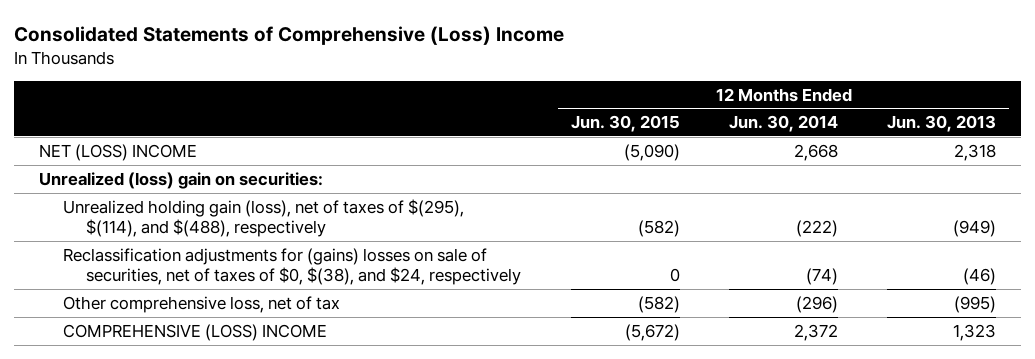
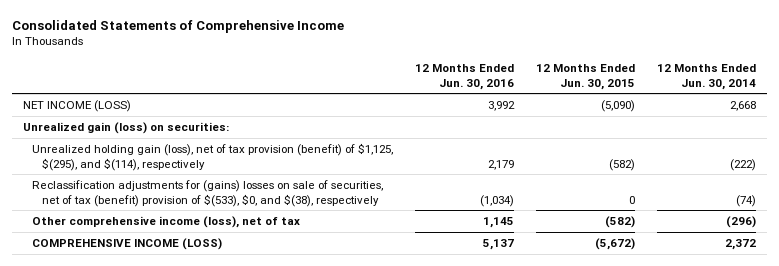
[14,25,565,45] Consolidated Statements of Comprehensive (Loss) Income -> [11,19,344,33] Consolidated Statements of Comprehensive Income
[887,115,997,133] Jun. 30, 2013 -> none
none -> [415,63,515,90] 12 Months Ended Jun. 30, 2016
[38,143,197,161] NET (LOSS) INCOME -> [22,99,131,112] NET INCOME (LOSS)
[38,171,323,189] Unrealized (loss) gain on securities: -> [22,121,229,134] Unrealized gain (loss) on securities:
[62,198,464,238] Unrealized holding gain (loss), net of taxes of $(295), $(114), and $(488), respectively -> [32,142,394,171] Unrealized holding gain (loss), net of tax provision (benefit) of $1,125, $(295), and $(114), respectively
[62,247,522,286] Reclassification adjustments for (gains) losses on sale of securities, net of taxes of $0, $(38), and $24, respectively -> [32,179,384,207] Reclassification adjustments for (gains) losses on sale of securities, net of tax (benefit) provision of $(533), $0, and $(38), respectively
[62,295,340,313] Other comprehensive loss, net of tax -> [32,215,301,228] Other comprehensive income (loss), net of tax
[62,323,327,341] COMPREHENSIVE (LOSS) INCOME -> [32,237,223,250] COMPREHENSIVE INCOME (LOSS)

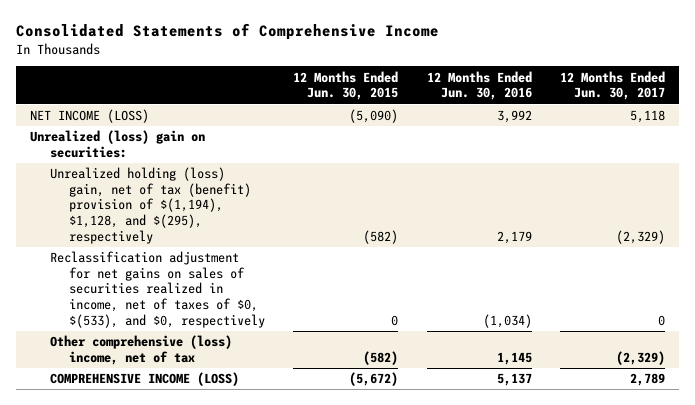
[656,63,756,90] 12 Months Ended Jun. 30, 2014 -> none
none -> [559,70,665,101] 12 Months Ended Jun. 30, 2017
[22,121,229,134] Unrealized gain (loss) on securities: -> [30,130,206,158] Unrealized (loss) gain on securities:
[32,142,394,171] Unrealized holding gain (loss), net of tax provision (benefit) of $1,125, $(295), and $(114), respectively -> [49,167,252,244] Unrealized holding (loss) gain, net of tax (benefit) provision of $(1,194), $1,128, and $(295), respectively
[32,179,384,207] Reclassification adjustments for (gains) losses on sale of securities, net of tax (benefit) provision of $(533), $0, and $(38), respectively -> [49,251,266,328] Reclassification adjustment for net gains on sales of securities realized in income, net of taxes of $0, $(533), and $0, respectively
[32,215,301,228] Other comprehensive income (loss), net of tax -> [49,335,232,365] Other comprehensive (loss) income, net of tax

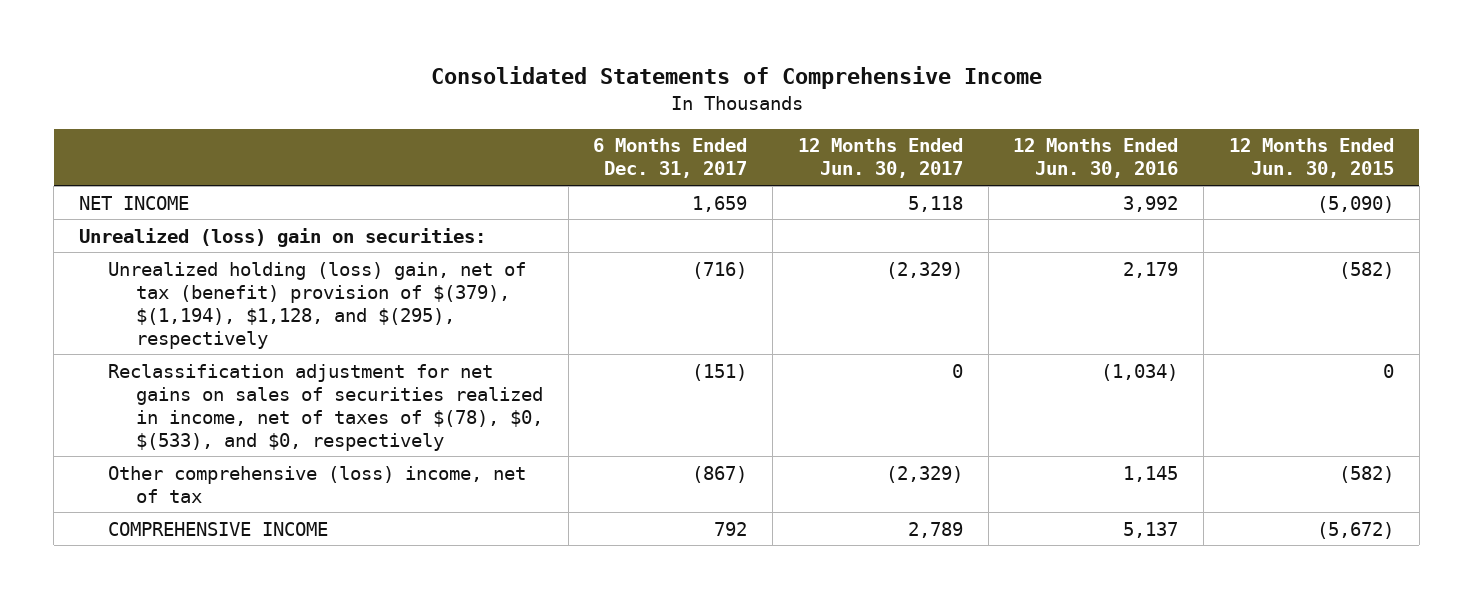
none -> [593,138,748,179] 6 Months Ended Dec. 31, 2017
[30,109,150,124] NET INCOME (LOSS) -> [79,195,190,210] NET INCOME
[49,167,252,244] Unrealized holding (loss) gain, net of tax (benefit) provision of $(1,194), $1,128, and $(295), respectively -> [107,261,526,349] Unrealized holding (loss) gain, net of tax (benefit) provision of $(379), $(1,194), $1,128, and $(295), respectively
[49,251,266,328] Reclassification adjustment for net gains on sales of securities realized in income, net of taxes of $0, $(533), and $0, respectively -> [107,363,543,451] Reclassification adjustment for net gains on sales of securities realized in income, net of taxes of $(78), $0, $(533), and $0, respectively
[49,372,239,387] COMPREHENSIVE INCOME (LOSS) -> [107,521,328,536] COMPREHENSIVE INCOME

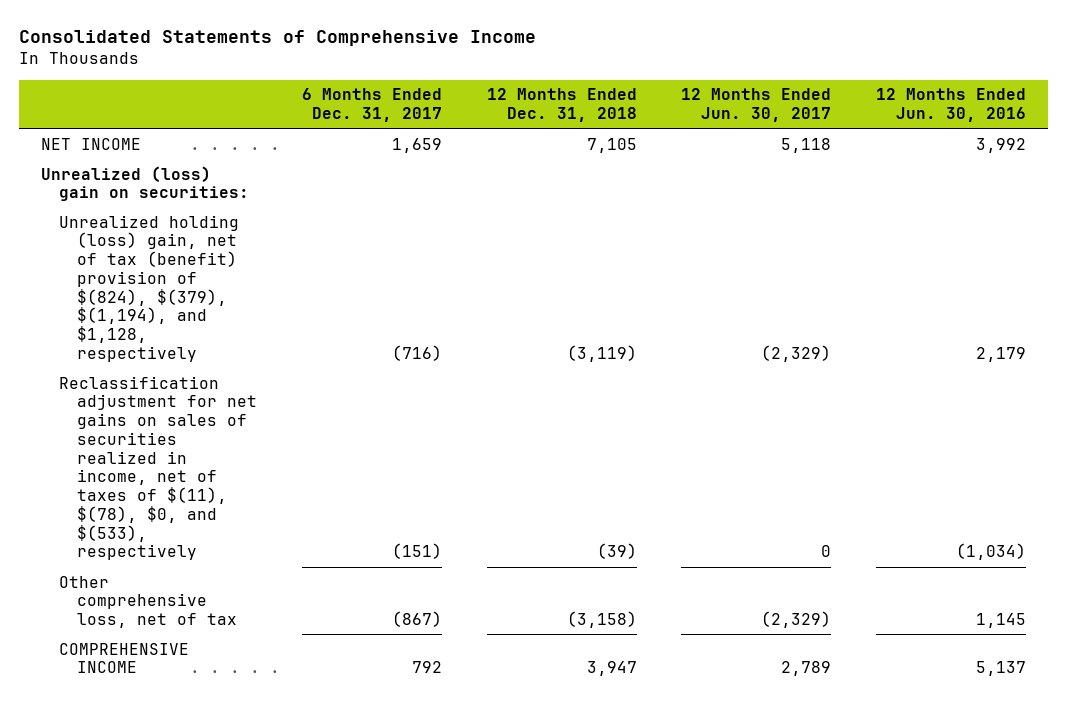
[1228,138,1394,179] 12 Months Ended Jun. 30, 2015 -> none
none -> [486,88,637,123] 12 Months Ended Dec. 31, 2018
[107,261,526,349] Unrealized holding (loss) gain, net of tax (benefit) provision of $(379), $(1,194), $1,128, and $(295), respectively -> [59,214,240,362] Unrealized holding (loss) gain, net of tax (benefit) provision of $(824), $(379), $(1,194), and $1,128, respectively
[107,363,543,451] Reclassification adjustment for net gains on sales of securities realized in income, net of taxes of $(78), $0, $(533), and $0, respectively -> [59,375,258,561] Reclassification adjustment for net gains on sales of securities realized in income, net of taxes of $(11), $(78), $0, and $(533), respectively
[107,465,526,503] Other comprehensive (loss) income, net of tax -> [59,575,238,629] Other comprehensive loss, net of tax

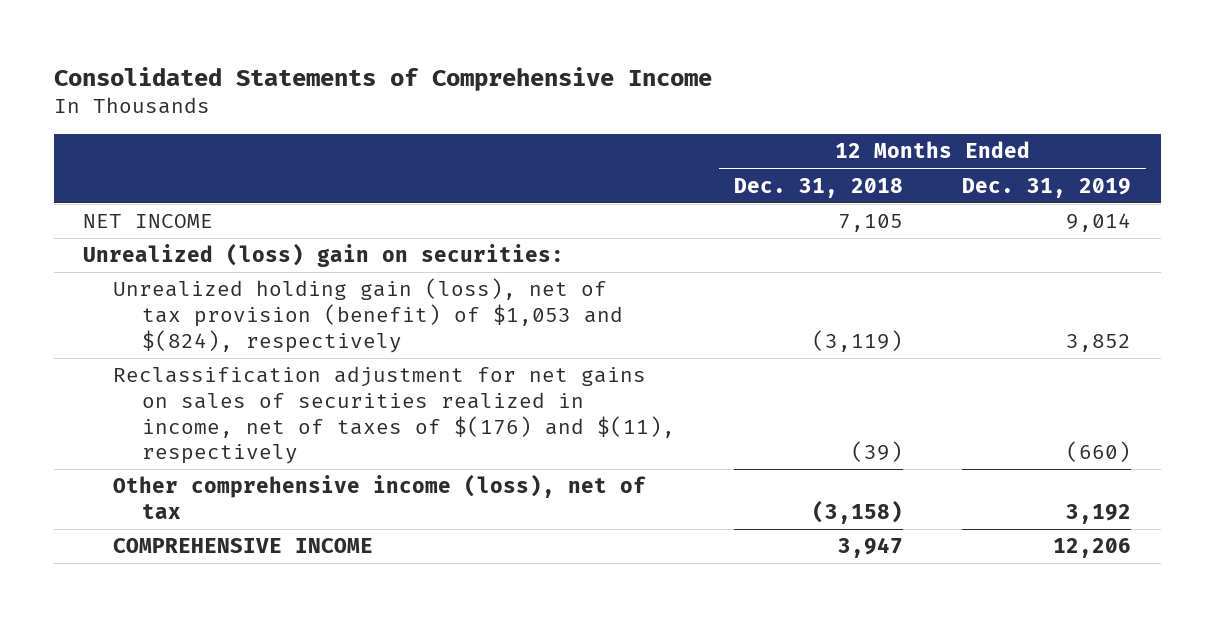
[302,88,443,123] 6 Months Ended Dec. 31, 2017 -> none
[681,88,832,123] 12 Months Ended Jun. 30, 2017 -> none
[876,88,1027,123] 12 Months Ended Jun. 30, 2016 -> none
none -> [962,177,1132,198] Dec. 31, 2019
[59,214,240,362] Unrealized holding (loss) gain, net of tax (benefit) provision of $(824), $(379), $(1,194), and $1,128, respectively -> [112,278,624,353] Unrealized holding gain (loss), net of tax provision (benefit) of $1,053 and $(824), respectively
[59,375,258,561] Reclassification adjustment for net gains on sales of securities realized in income, net of taxes of $(11), $(78), $0, and $(533), respectively -> [112,366,676,465] Reclassification adjustment for net gains on sales of securities realized in income, net of taxes of $(176) and $(11), respectively
[59,575,238,629] Other comprehensive loss, net of tax -> [112,474,646,520] Other comprehensive income (loss), net of tax

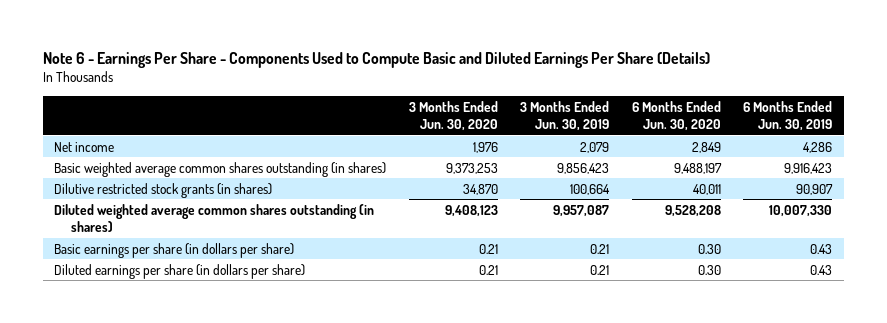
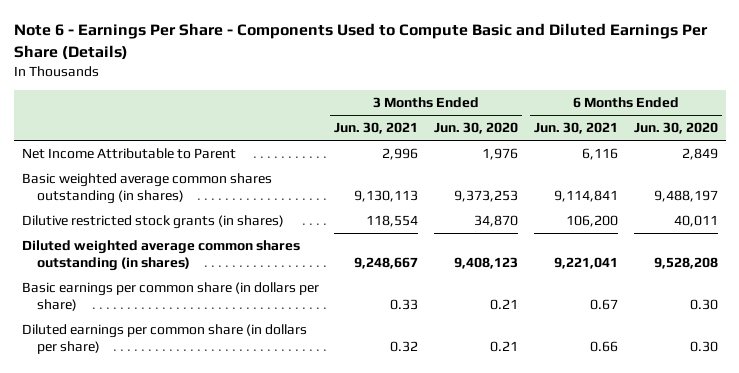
[520,100,610,131] 3 Months Ended Jun. 30, 2019 -> none
[743,100,833,131] 6 Months Ended Jun. 30, 2019 -> none
none -> [334,122,419,135] Jun. 30, 2021
none -> [533,122,618,135] Jun. 30, 2021
[54,141,115,152] Net income -> [21,148,236,160] Net Income Attributable to Parent
[54,242,295,258] Basic earnings per share (in dollars per share) -> [21,282,319,311] Basic earnings per common share (in dollars per share)
[54,263,306,279] Diluted earnings per share (in dollars per share) -> [21,324,307,354] Diluted earnings per common share (in dollars per share)

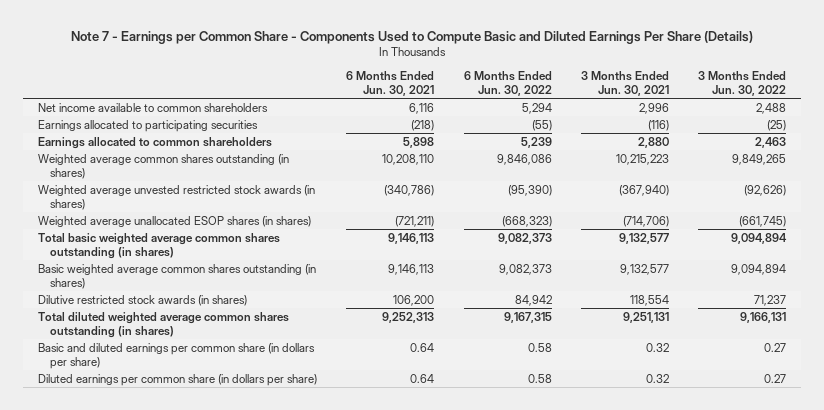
[13,23,708,61] Note 6 - Earnings Per Share - Components Used to Compute Basic and Diluted Earnings Per Share (Details) -> [71,30,754,44] Note 7 - Earnings per Common Share - Components Used to Compute Basic and Diluted Earnings Per Share (Details)
[434,122,519,135] Jun. 30, 2020 -> none
[633,122,718,135] Jun. 30, 2020 -> none
none -> [463,70,552,96] 6 Months Ended Jun. 30, 2022
none -> [698,70,787,96] 3 Months Ended Jun. 30, 2022
[21,148,236,160] Net Income Attributable to Parent -> [37,102,268,112] Net income available to common shareholders
none -> [37,119,258,132] Earnings allocated to participating securities
none -> [37,136,272,149] Earnings allocated to common shareholders
none -> [37,153,289,179] Weighted average common shares outstanding (in shares)
none -> [37,184,315,210] Weighted average unvested restricted stock awards (in shares)
none -> [37,215,311,227] Weighted average unallocated ESOP shares (in shares)
none -> [37,232,280,259] Total basic weighted average common shares outstanding (in shares)
[354,189,419,202] 9,130,113 -> [620,263,670,275] 9,132,577
[553,189,618,202] 9,114,841 -> [388,263,435,275] 9,146,113
[21,215,284,230] Dilutive restricted stock grants (in shares) -> [37,294,247,306] Dilutive restricted stock awards (in shares)
[21,240,300,271] Diluted weighted average common shares outstanding (in shares) -> [37,311,289,338] Total diluted weighted average common shares outstanding (in shares)
[354,256,419,269] 9,248,667 -> [623,311,670,323] 9,251,131
[553,256,618,269] 9,221,041 -> [382,311,435,323] 9,252,313
[21,282,319,311] Basic earnings per common share (in dollars per share) -> [37,342,315,369] Basic and diluted earnings per common share (in dollars per share)
[390,298,419,310] 0.33 -> [646,342,670,352] 0.32
[589,298,618,310] 0.67 -> [410,342,435,352] 0.64
[589,340,618,352] 0.66 -> [410,373,435,383] 0.64

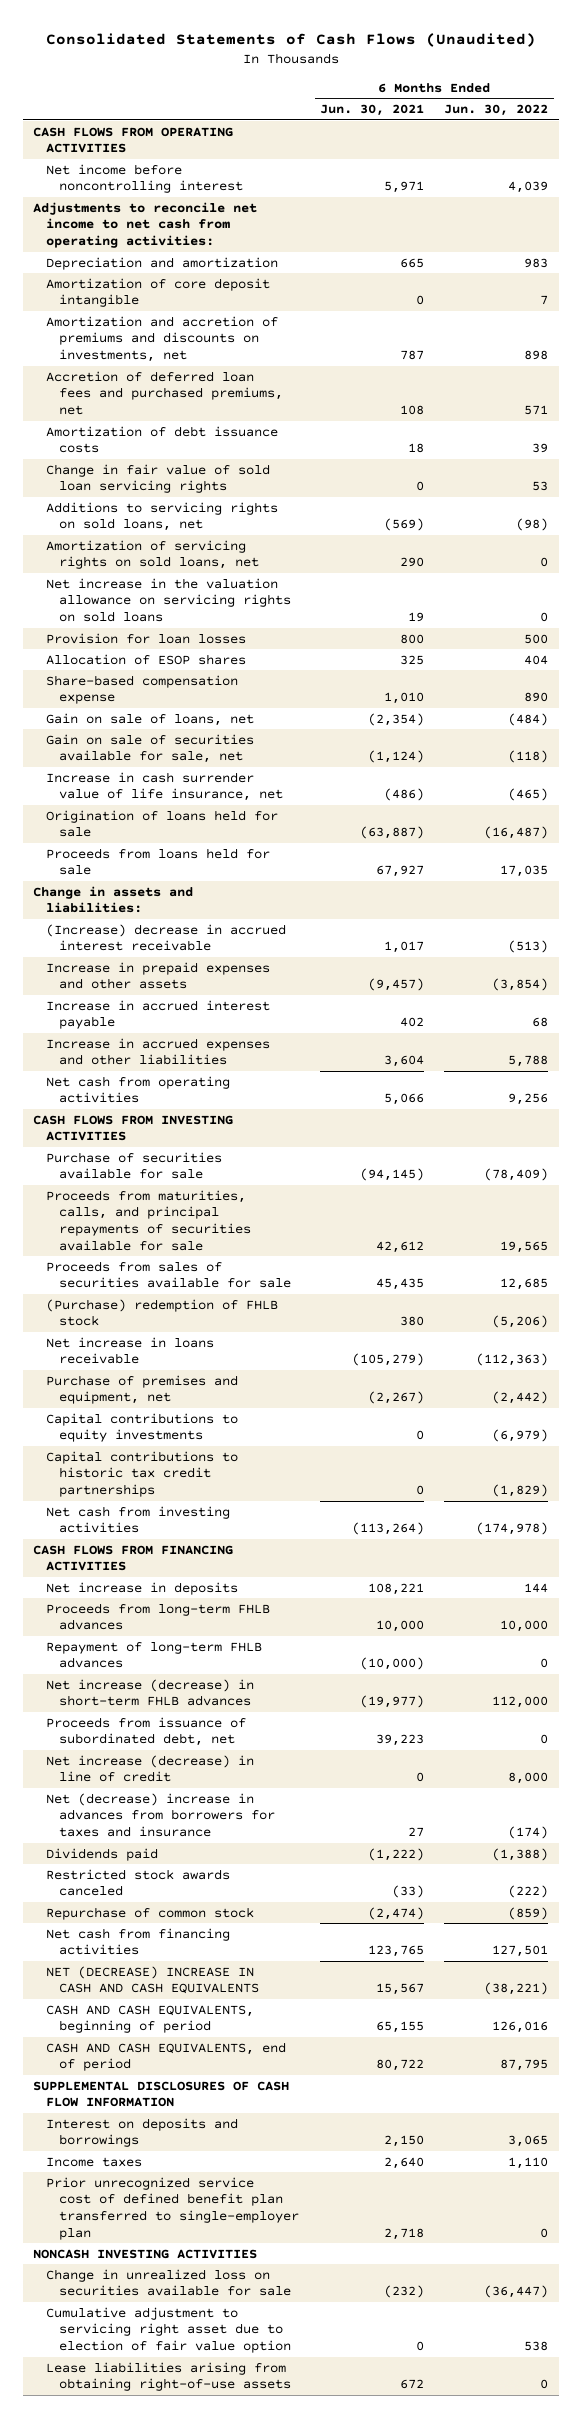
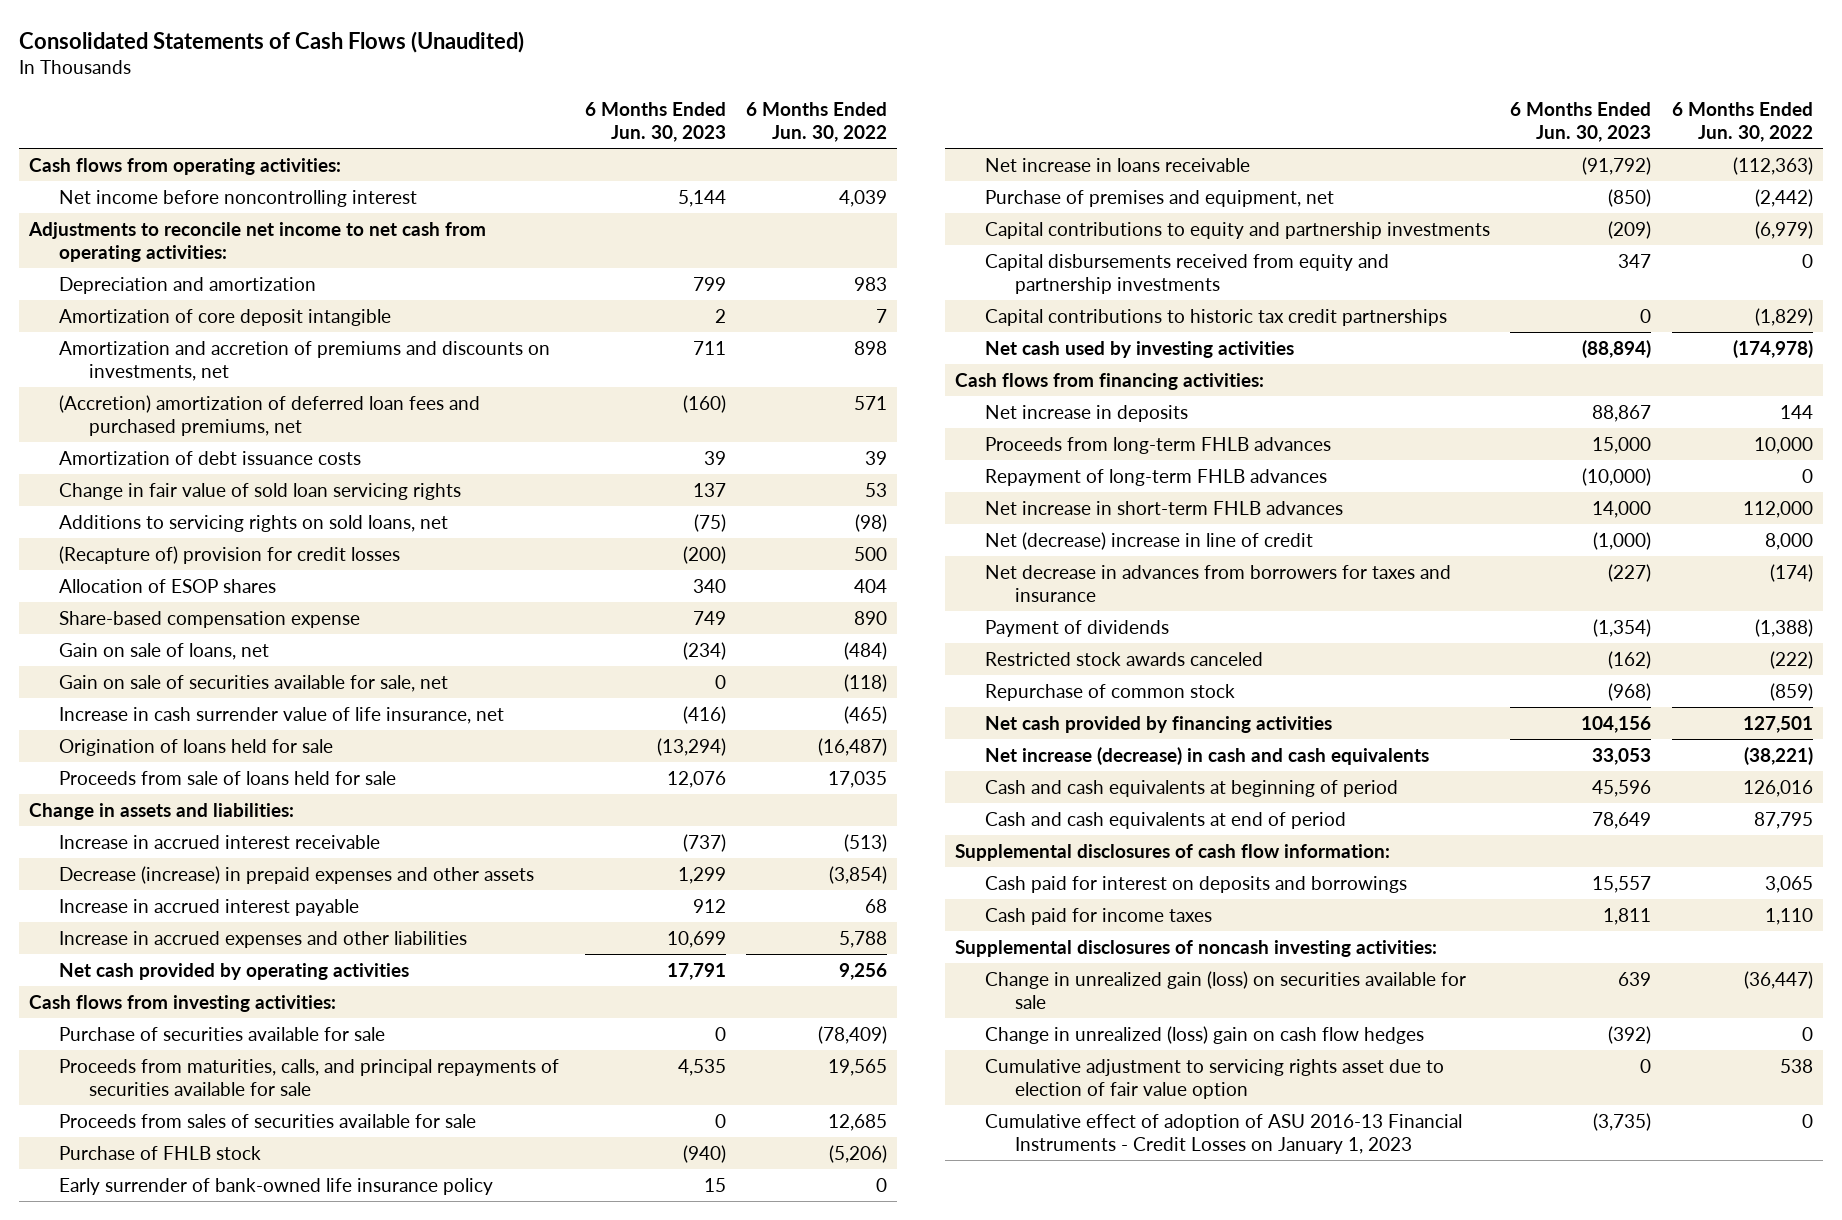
[319,104,424,117] Jun. 30, 2021 -> none
none -> [584,101,726,143] 6 Months Ended Jun. 30, 2023
[32,126,233,154] CASH FLOWS FROM OPERATING ACTIVITIES -> [29,157,342,175] Cash flows from operating activities:
[46,370,284,416] Accretion of deferred loan fees and purchased premiums, net -> [59,394,481,437] (Accretion) amortization of deferred loan fees and purchased premiums, net
[46,539,260,570] Amortization of servicing rights on sold loans, net -> none
[46,577,292,623] Net increase in the valuation allowance on servicing rights on sold loans -> none
[46,632,247,644] Provision for loan losses -> none
none -> [59,545,401,564] (Recapture of) provision for credit losses
[46,847,271,876] Proceeds from loans held for sale -> [59,770,397,785] Proceeds from sale of loans held for sale
[46,923,287,952] (Increase) decrease in accrued interest receivable -> [59,834,381,849] Increase in accrued interest receivable
[46,961,271,990] Increase in prepaid expenses and other assets -> [59,865,535,884] Decrease (increase) in prepaid expenses and other assets
[46,1075,231,1104] Net cash from operating activities -> [59,962,410,980] Net cash provided by operating activities
[32,1114,233,1142] CASH FLOWS FROM INVESTING ACTIVITIES -> [29,994,337,1012] Cash flows from investing activities:
[46,1298,279,1327] (Purchase) redemption of FHLB stock -> [59,1145,262,1160] Purchase of FHLB stock
none -> [59,1177,494,1195] Early surrender of bank-owned life insurance policy
[46,1412,239,1443] Capital contributions to equity investments -> [984,221,1490,239] Capital contributions to equity and partnership investments
none -> [984,253,1389,295] Capital disbursements received from equity and partnership investments
[46,1505,231,1534] Net cash from investing activities -> [984,340,1294,358] Net cash used by investing activities
[32,1544,233,1572] CASH FLOWS FROM FINANCING ACTIVITIES -> [955,372,1265,390] Cash flows from financing activities:
[46,1716,247,1747] Proceeds from issuance of subordinated debt, net -> none
[46,1678,255,1707] Net increase (decrease) in short-term FHLB advances -> [984,500,1343,515] Net increase in short-term FHLB advances
[46,1754,255,1783] Net increase (decrease) in line of credit -> [984,531,1313,550] Net (decrease) increase in line of credit
[46,1792,276,1838] Net (decrease) increase in advances from borrowers for taxes and insurance -> [984,564,1451,603] Net decrease in advances from borrowers for taxes and insurance
[46,1847,159,1861] Dividends paid -> [984,619,1169,637] Payment of dividends
[46,2176,300,2240] Prior unrecognized service cost of defined benefit plan transferred to single-employer plan -> none
[46,2361,292,2392] Lease liabilities arising from obtaining right-of-use assets -> none
[46,1927,231,1956] Net cash from financing activities -> [984,715,1332,733] Net cash provided by financing activities
[46,1965,260,1995] NET (DECREASE) INCREASE IN CASH AND CASH EQUIVALENTS -> [984,746,1429,765] Net increase (decrease) in cash and cash equivalents
[46,2004,255,2034] CASH AND CASH EQUIVALENTS, beginning of period -> [984,779,1398,797] Cash and cash equivalents at beginning of period
[46,2041,287,2072] CASH AND CASH EQUIVALENTS, end of period -> [984,811,1346,829] Cash and cash equivalents at end of period
[32,2080,289,2108] SUPPLEMENTAL DISCLOSURES OF CASH FLOW INFORMATION -> [955,843,1391,861] Supplemental disclosures of cash flow information:
[46,2117,239,2148] Interest on deposits and borrowings -> [984,875,1407,893] Cash paid for interest on deposits and borrowings
[46,2156,143,2167] Income taxes -> [984,907,1212,925] Cash paid for income taxes
[32,2248,257,2259] NONCASH INVESTING ACTIVITIES -> [955,939,1438,957] Supplemental disclosures of noncash investing activities:
[46,2268,292,2297] Change in unrealized loss on securities available for sale -> [984,970,1466,1010] Change in unrealized gain (loss) on securities available for sale
none -> [984,1025,1424,1044] Change in unrealized (loss) gain on cash flow hedges
[46,2306,292,2354] Cumulative adjustment to servicing right asset due to election of fair value option -> [984,1058,1444,1100] Cumulative adjustment to servicing rights asset due to election of fair value option
none -> [984,1113,1462,1155] Cumulative effect of adoption of ASU 2016-13 Financial Instruments - Credit Losses on January 1, 2023

